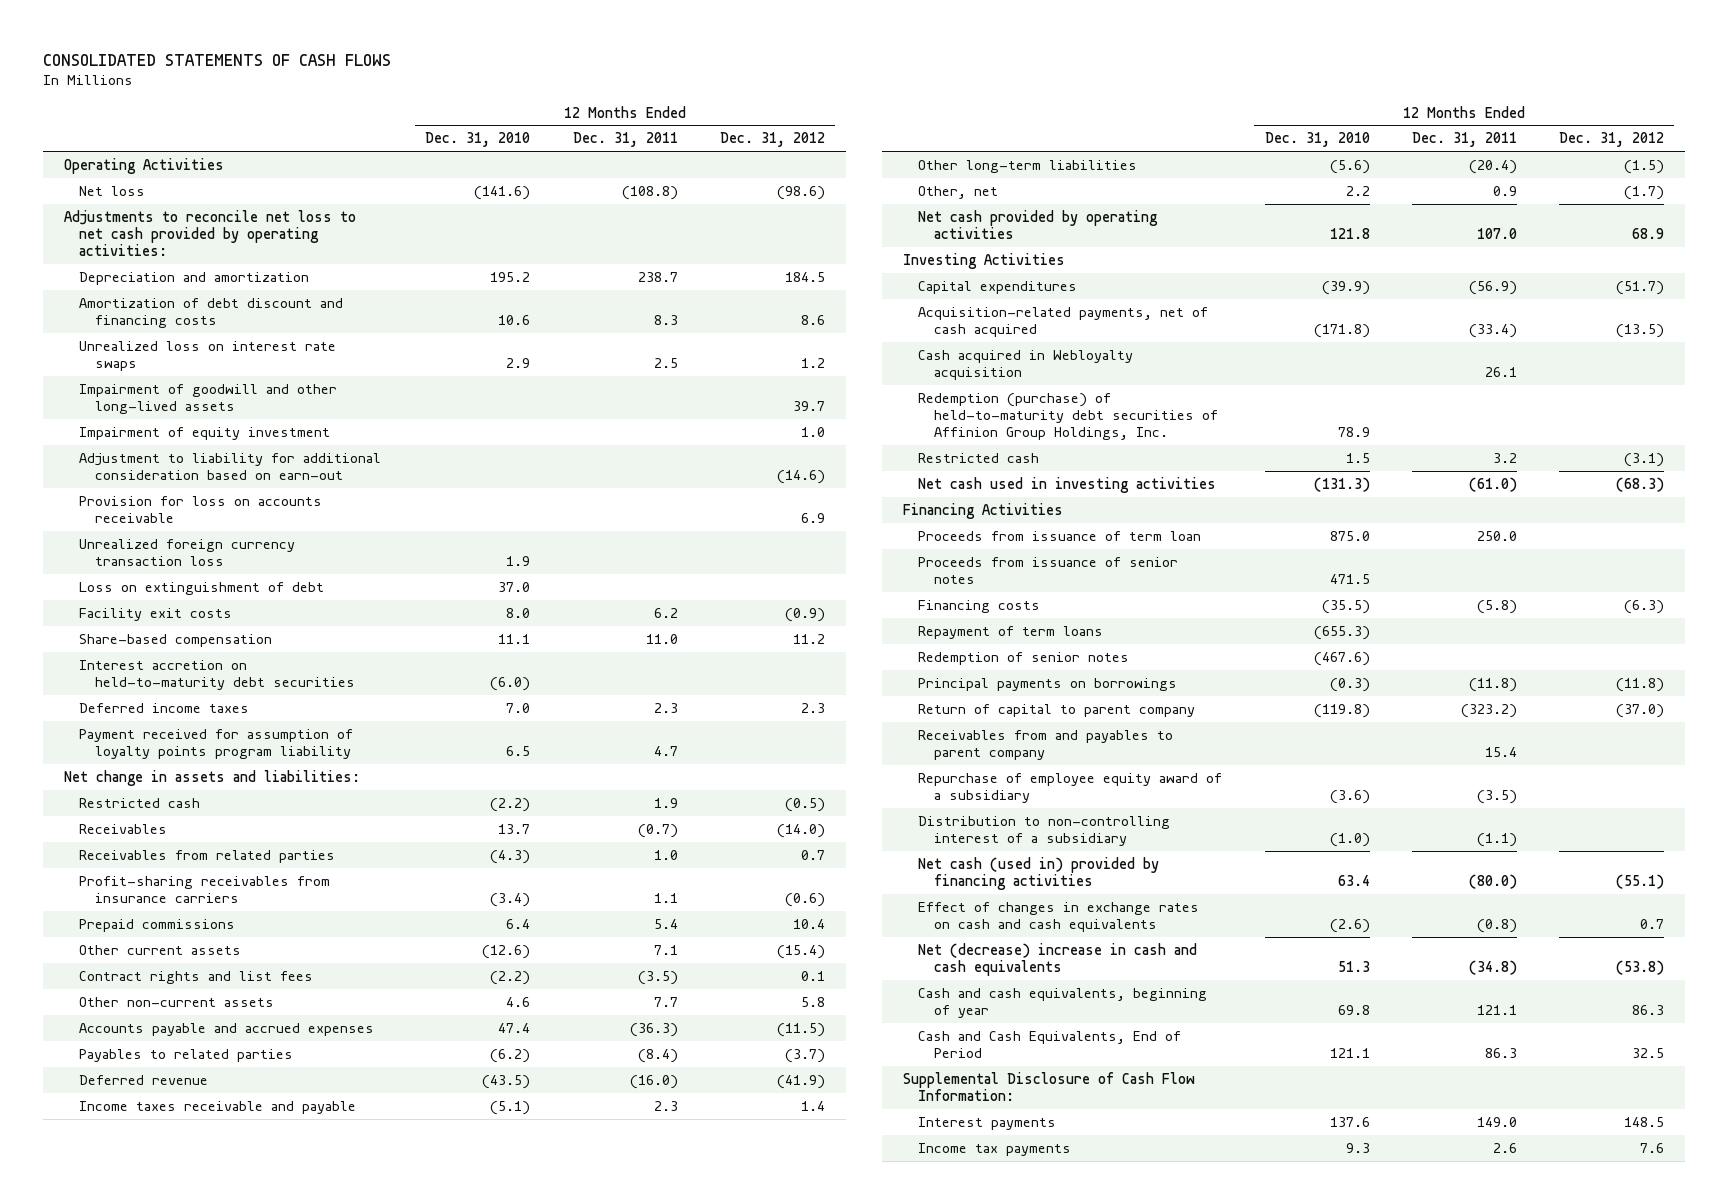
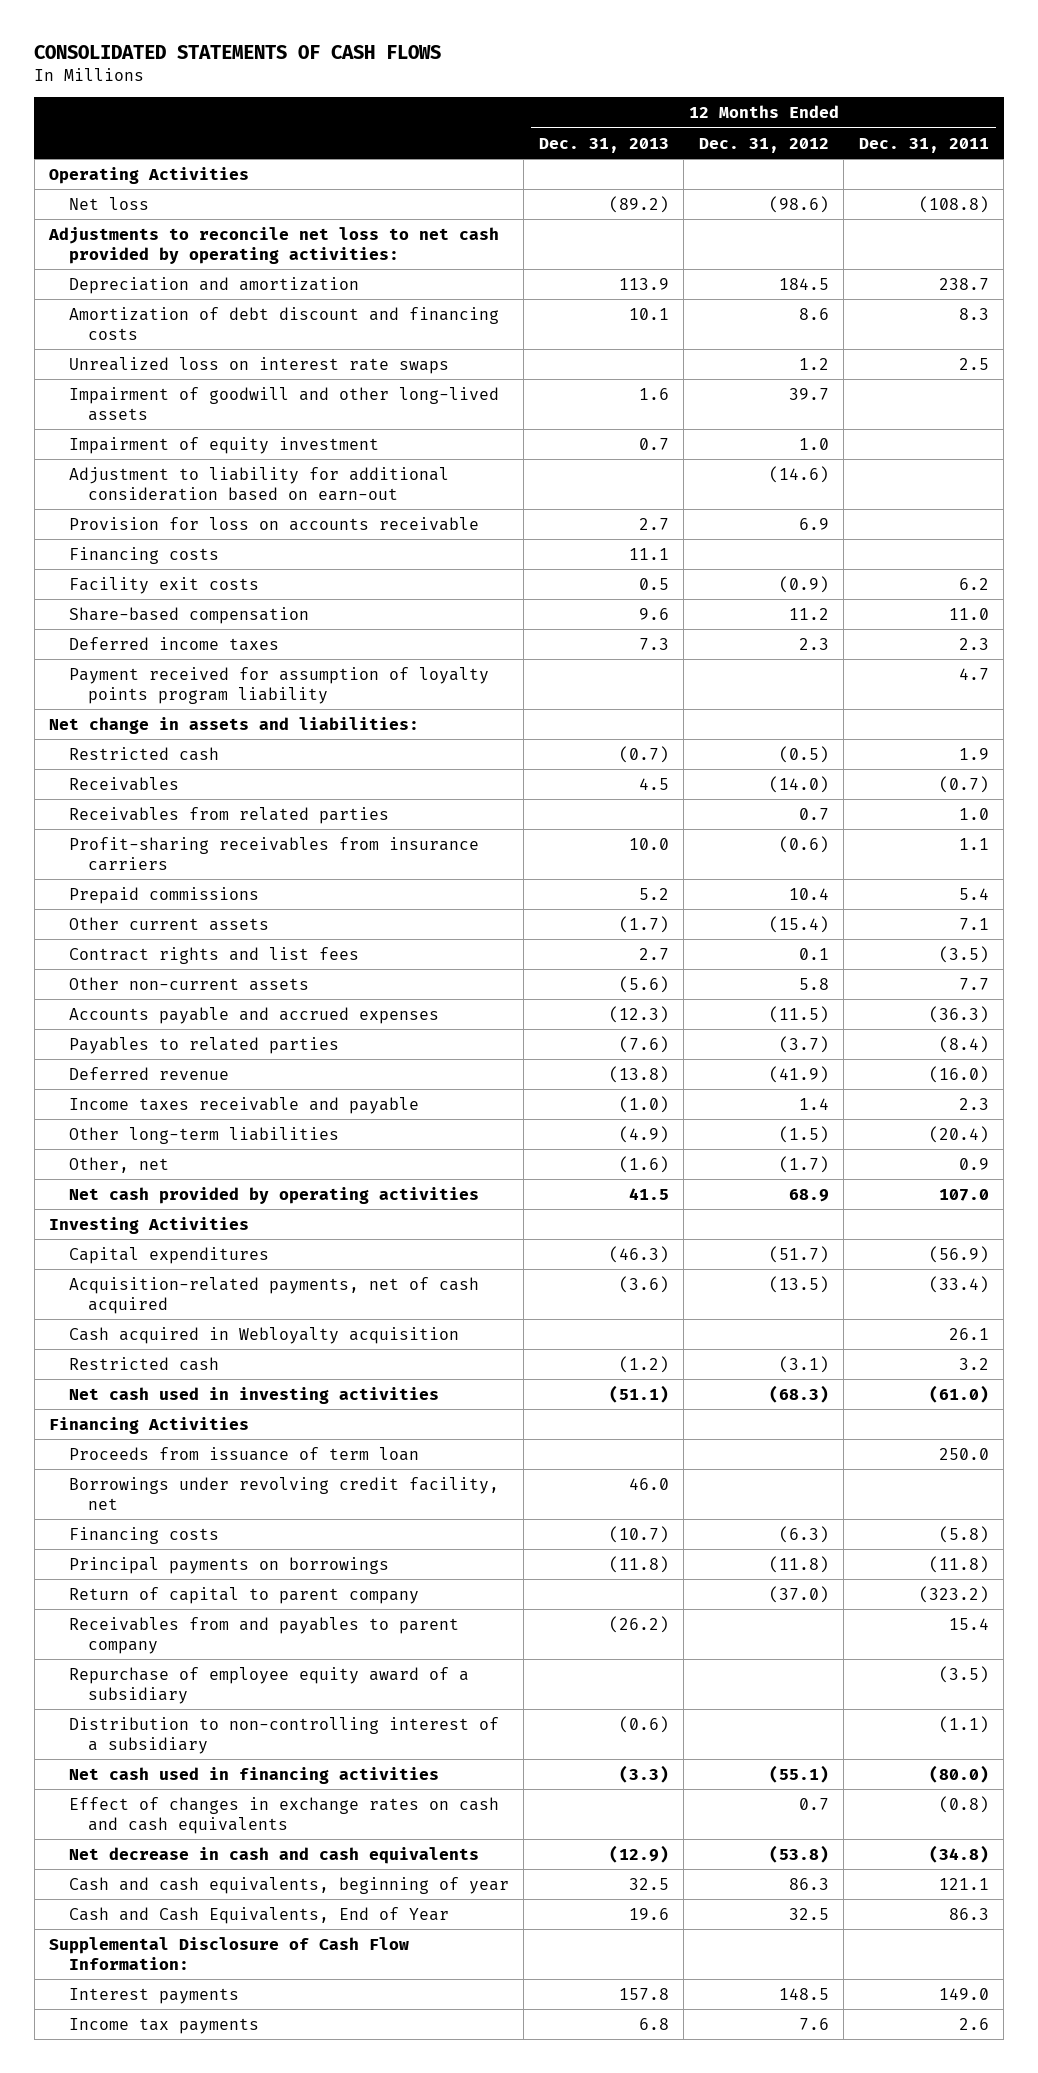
[425,132,531,148] Dec. 31, 2010 -> none
none -> [538,137,669,153] Dec. 31, 2013
[79,538,296,567] Unrealized foreign currency transaction loss -> none
[79,581,325,595] Loss on extinguishment of debt -> none
none -> [68,546,219,564] Financing costs
[79,659,355,691] Interest accretion on held-to-maturity debt securities -> none
[918,392,1218,441] Redemption (purchase) of held-to-maturity debt securities of Affinion Group Holdings, Inc. -> none
[918,556,1179,585] Proceeds from issuance of senior notes -> none
none -> [68,1476,499,1510] Borrowings under revolving credit facility, net
[918,625,1104,639] Repayment of term loans -> none
[918,651,1130,665] Redemption of senior notes -> none
[918,856,1160,891] Net cash (used in) provided by financing activities -> [68,1766,439,1784] Net cash used in financing activities
[918,942,1198,977] Net (decrease) increase in cash and cash equivalents -> [68,1846,479,1864] Net decrease in cash and cash equivalents
[918,1030,1182,1059] Cash and Cash Equivalents, End of Period -> [68,1906,449,1924] Cash and Cash Equivalents, End of Year

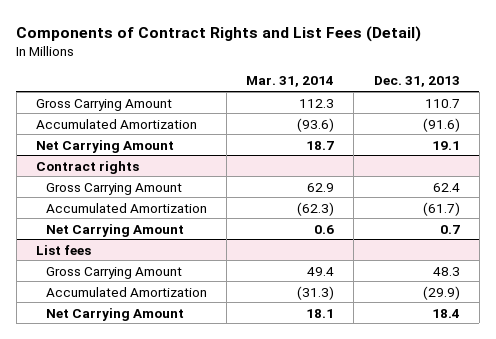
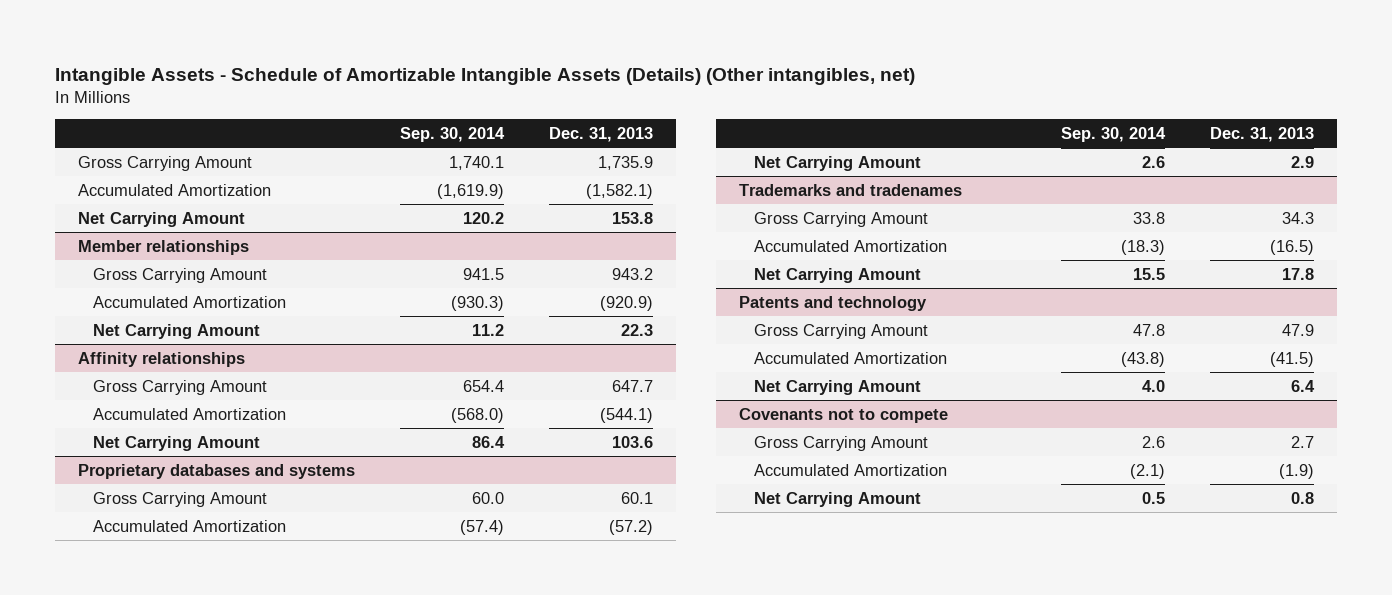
[16,25,422,42] Components of Contract Rights and List Fees (Detail) -> [55,67,916,85] Intangible Assets - Schedule of Amortizable Intangible Assets (Details) (Other intangibles, net)
[246,76,335,88] Mar. 31, 2014 -> none
none -> [400,126,506,142] Sep. 30, 2014
[36,160,140,174] Contract rights -> none
[36,244,92,255] List fees -> none
[424,98,460,108] 110.7 -> [598,155,654,170] 1,735.9
[422,117,460,132] (91.6) -> [586,183,654,199] (1,582.1)
[431,140,460,150] 19.1 -> [612,211,654,224] 153.8
none -> [77,239,249,255] Member relationships
[432,182,460,192] 62.4 -> [612,267,654,280] 943.2
[422,201,460,216] (61.7) -> [600,295,654,311] (920.9)
[439,224,460,234] 0.7 -> [621,323,654,336] 22.3
none -> [77,351,245,367] Affinity relationships
[432,266,460,276] 48.3 -> [612,379,654,392] 647.7
[422,285,460,300] (29.9) -> [600,407,654,423] (544.1)
[431,308,460,318] 18.4 -> [612,435,654,448] 103.6
none -> [77,463,355,479] Proprietary databases and systems
none -> [92,491,267,507] Gross Carrying Amount
none -> [92,519,286,532] Accumulated Amortization
none -> [753,155,921,171] Net Carrying Amount
none -> [739,183,963,196] Trademarks and tradenames
none -> [753,211,928,227] Gross Carrying Amount
none -> [753,239,947,252] Accumulated Amortization
none -> [753,267,921,283] Net Carrying Amount
none -> [739,295,928,311] Patents and technology
none -> [753,323,928,339] Gross Carrying Amount
none -> [753,351,947,364] Accumulated Amortization
none -> [753,379,921,395] Net Carrying Amount
none -> [739,407,949,423] Covenants not to compete
none -> [753,435,928,451] Gross Carrying Amount
none -> [753,463,947,476] Accumulated Amortization
none -> [753,491,921,507] Net Carrying Amount

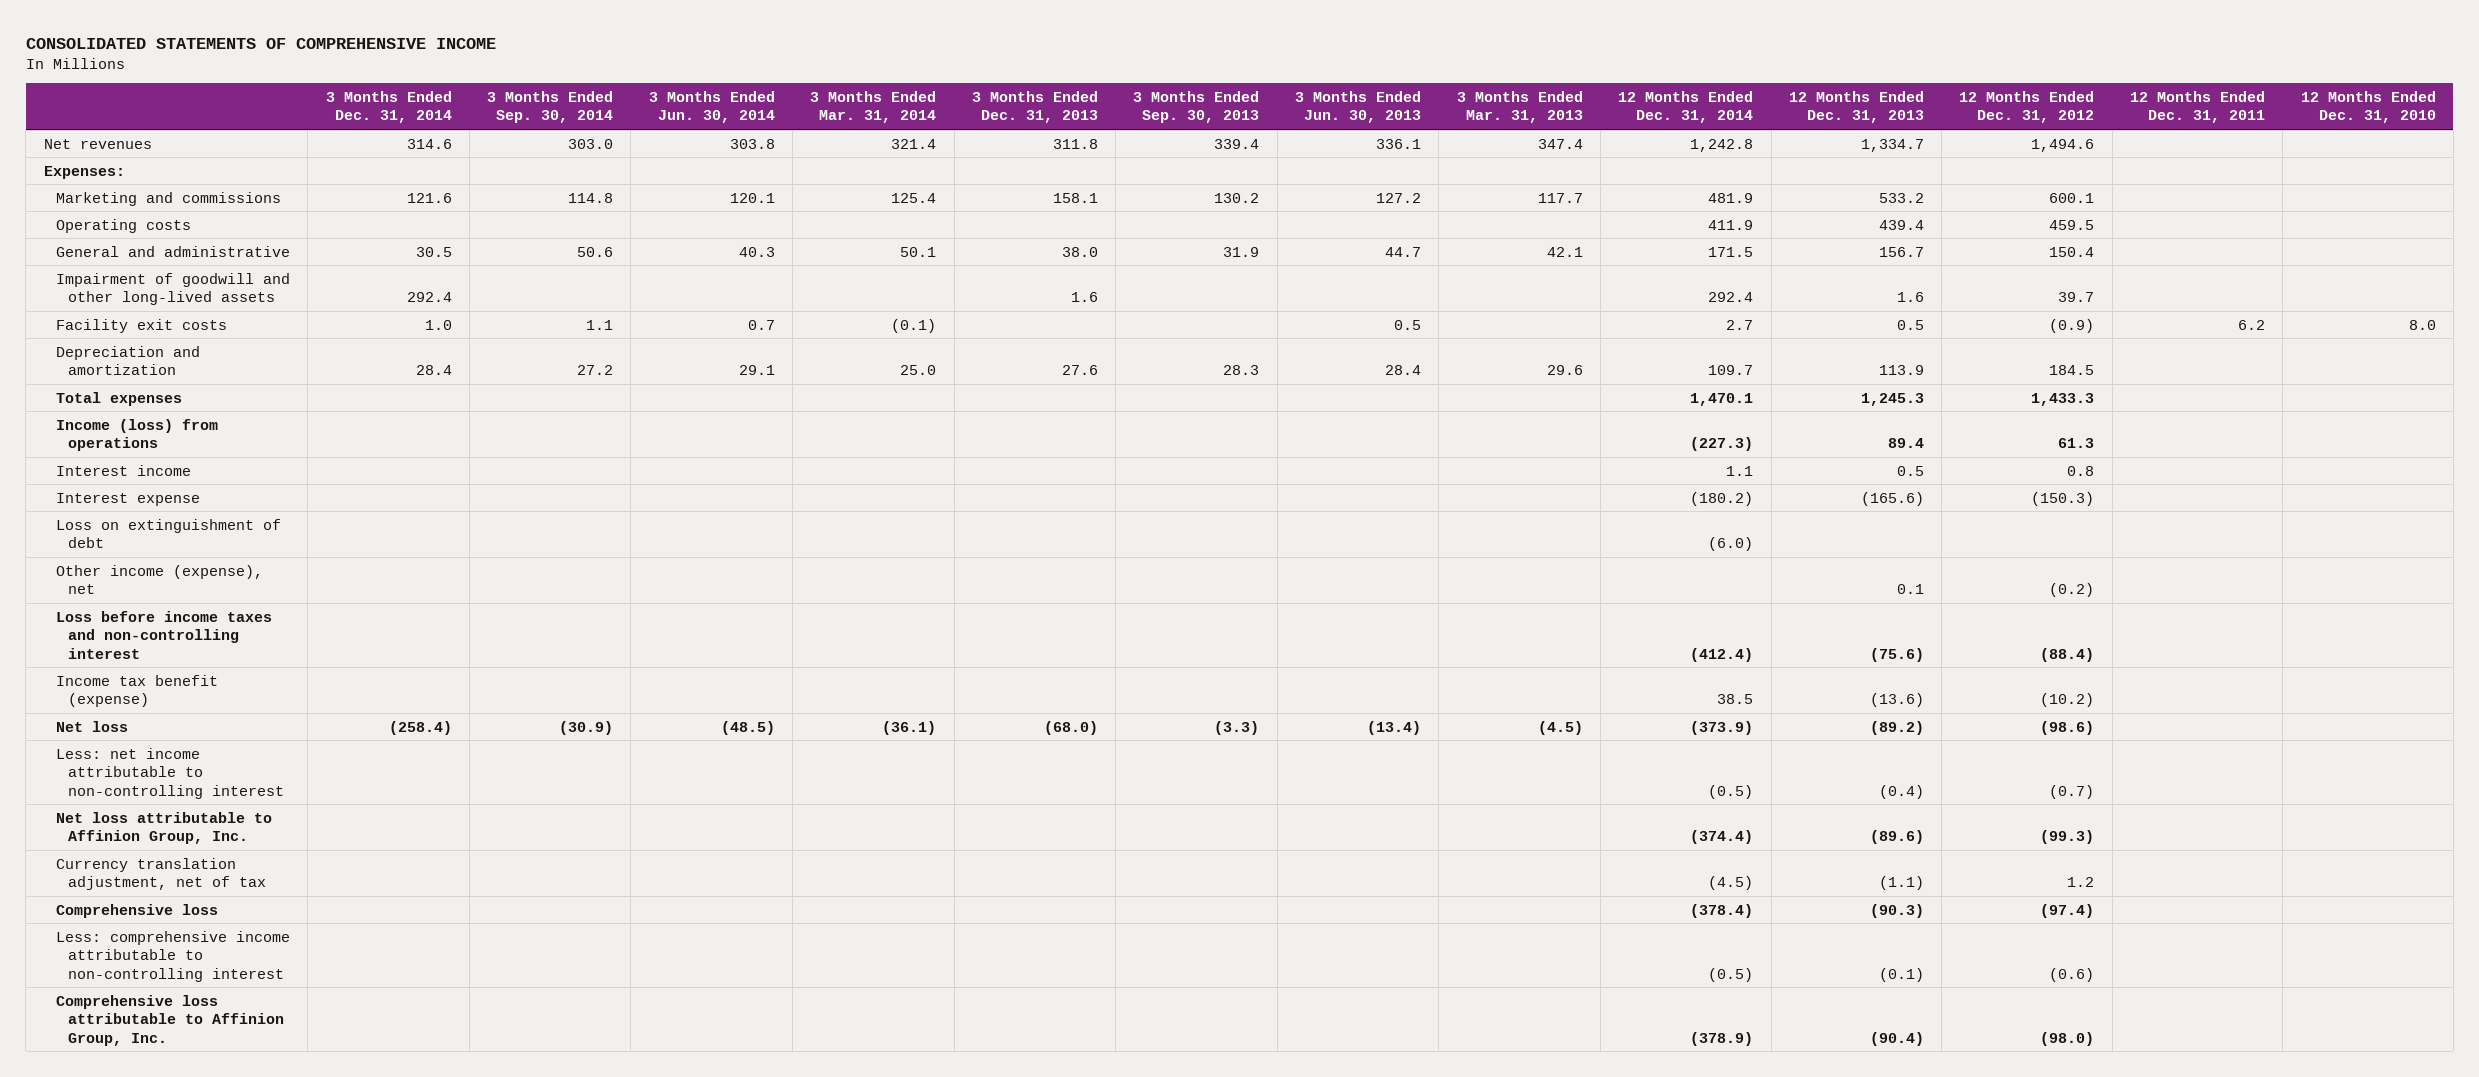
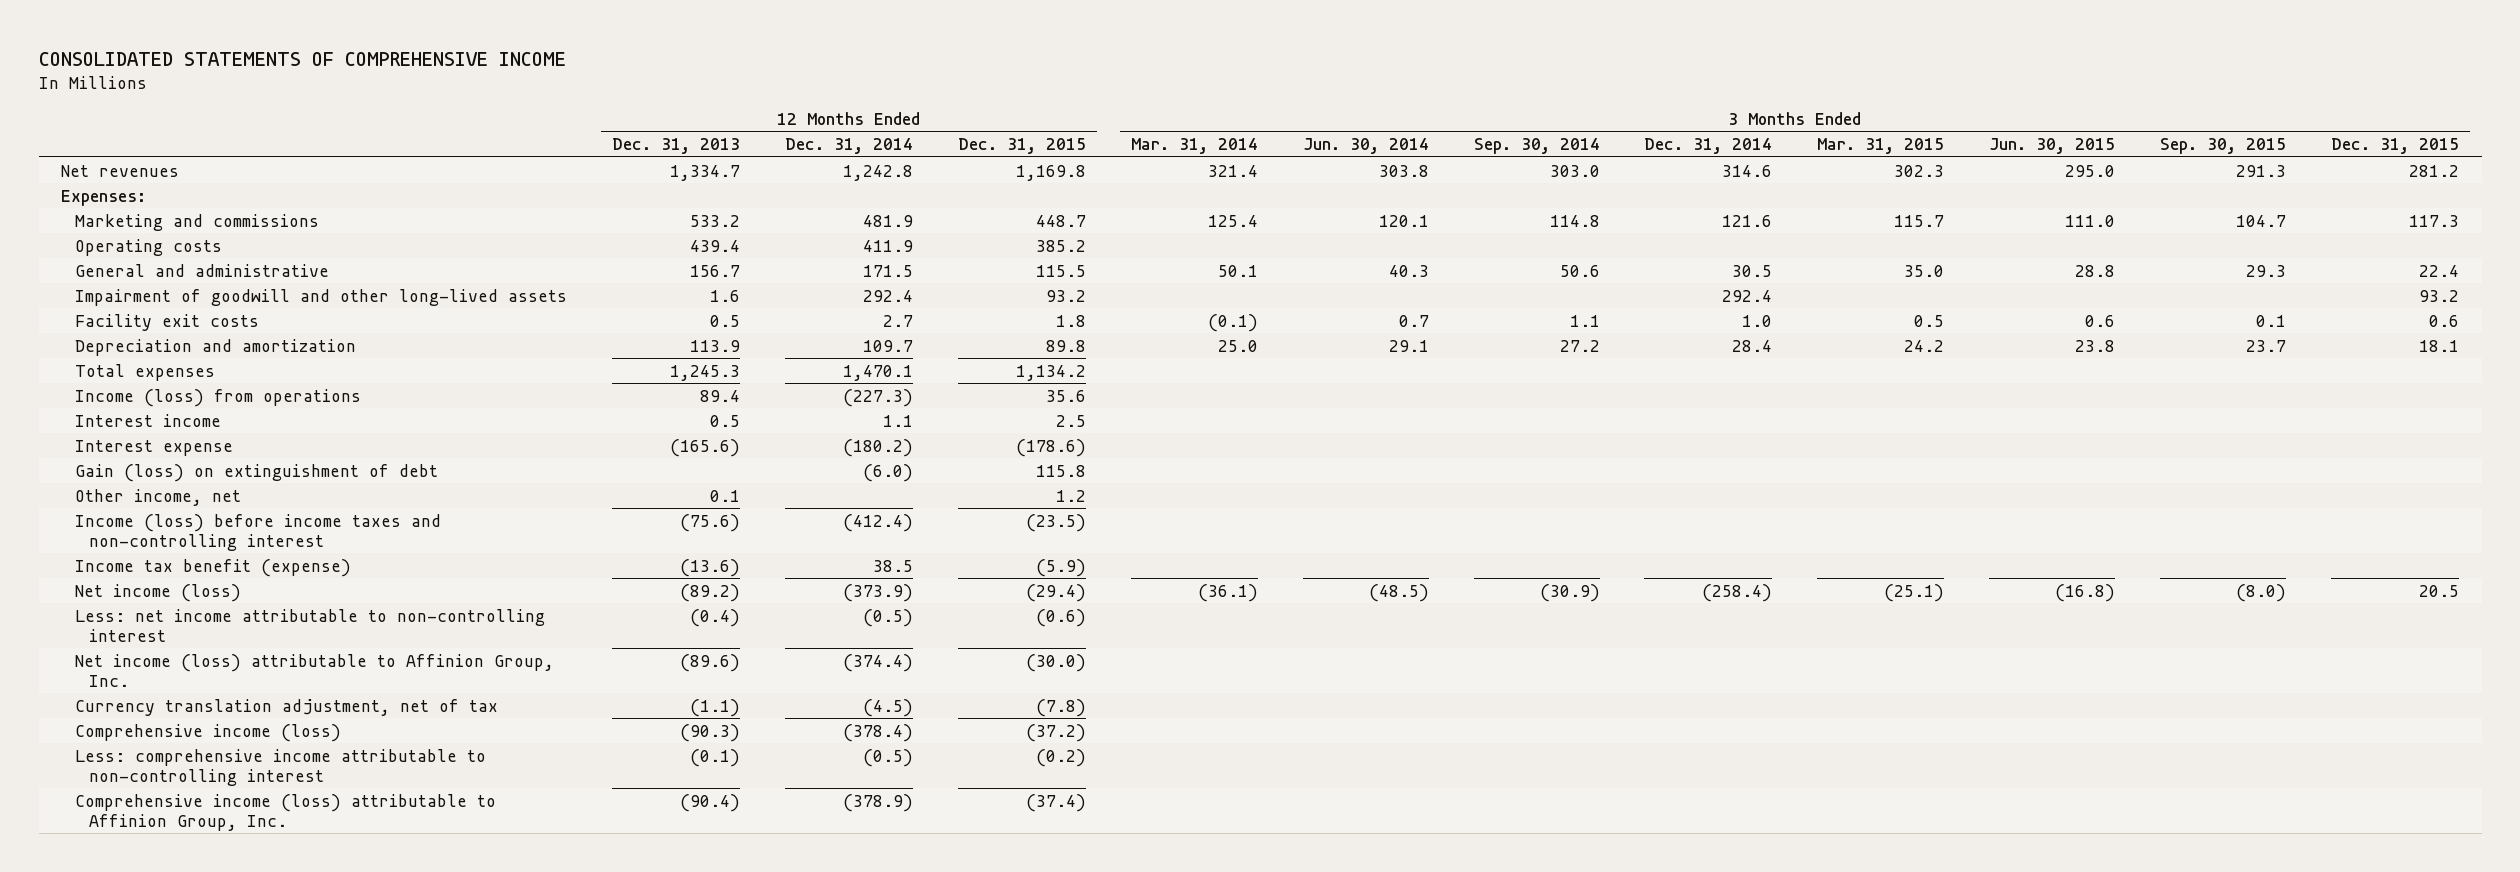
[971,90,1098,124] 3 Months Ended Dec. 31, 2013 -> none
[1133,90,1260,124] 3 Months Ended Sep. 30, 2013 -> none
[1295,90,1422,124] 3 Months Ended Jun. 30, 2013 -> none
[1456,90,1583,124] 3 Months Ended Mar. 31, 2013 -> none
[1959,90,2095,124] 12 Months Ended Dec. 31, 2012 -> none
[2129,90,2265,124] 12 Months Ended Dec. 31, 2011 -> none
[2300,90,2436,124] 12 Months Ended Dec. 31, 2010 -> none
none -> [957,137,1086,154] Dec. 31, 2015
none -> [1817,137,1945,154] Mar. 31, 2015
none -> [1989,137,2116,154] Jun. 30, 2015
none -> [2160,137,2287,154] Sep. 30, 2015
none -> [2331,137,2460,154] Dec. 31, 2015
[55,518,281,549] Loss on extinguishment of debt -> [75,463,439,482] Gain (loss) on extinguishment of debt
[55,564,263,595] Other income (expense), net -> [75,488,242,506] Other income, net
[55,610,272,659] Loss before income taxes and non-controlling interest -> [75,513,442,551] Income (loss) before income taxes and non-controlling interest
[55,720,128,732] Net loss -> [75,583,242,602] Net income (loss)
[55,811,272,845] Net loss attributable to Affinion Group, Inc. -> [75,653,555,687] Net income (loss) attributable to Affinion Group, Inc.
[55,903,218,918] Comprehensive loss -> [75,723,342,742] Comprehensive income (loss)
[55,994,285,1046] Comprehensive loss attributable to Affinion Group, Inc. -> [75,793,497,831] Comprehensive income (loss) attributable to Affinion Group, Inc.

